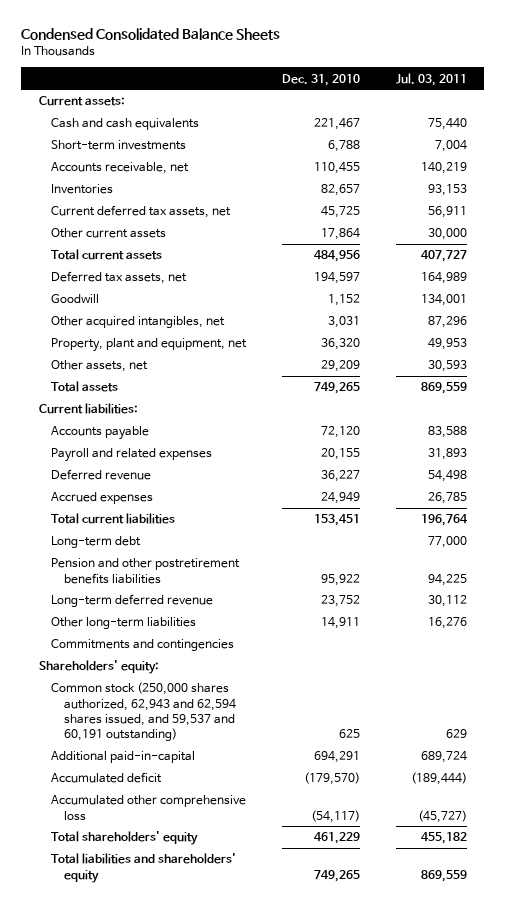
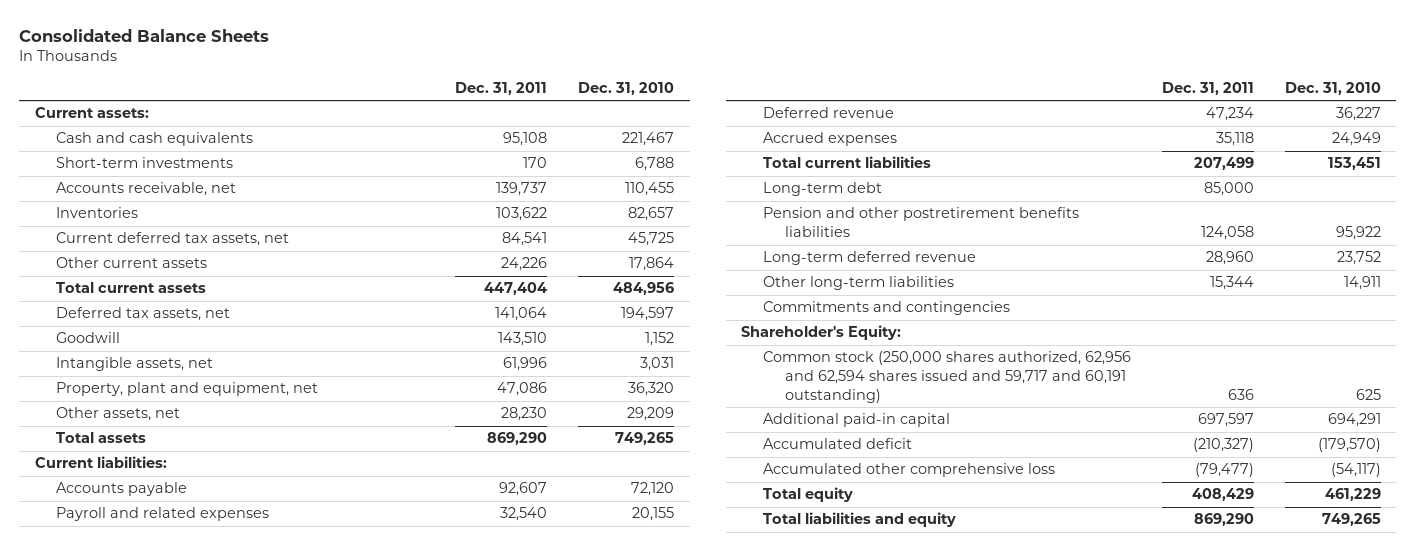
[20,28,280,41] Condensed Consolidated Balance Sheets -> [19,28,270,42] Consolidated Balance Sheets
[395,72,467,86] Jul. 03, 2011 -> none
none -> [455,81,548,95] Dec. 31, 2011
[51,316,226,329] Other acquired intangibles, net -> [56,357,214,372] Intangible assets, net
[38,660,159,675] Shareholders' equity: -> [741,325,902,341] Shareholder's Equity:
[51,682,237,742] Common stock (250,000 shares authorized, 62,943 and 62,594 shares issued, and 59,537 and 60,191 outstanding) -> [762,351,1131,403] Common stock (250,000 shares authorized, 62,956 and 62,594 shares issued and 59,717 and 60,191 outstanding)
[51,751,196,764] Additional paid-in-capital -> [762,413,950,428] Additional paid-in capital
[51,831,199,846] Total shareholders' equity -> [762,487,853,503] Total equity
[51,853,237,883] Total liabilities and shareholders' equity -> [762,512,956,528] Total liabilities and equity

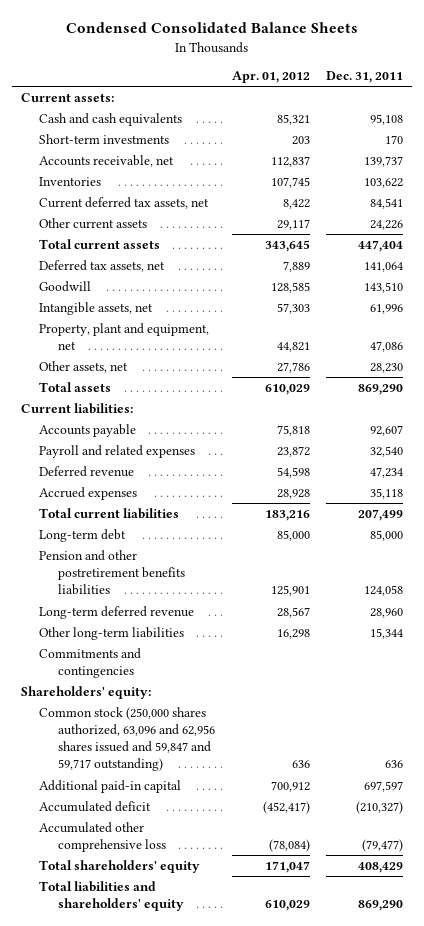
[19,28,270,42] Consolidated Balance Sheets -> [66,22,359,34] Condensed Consolidated Balance Sheets
[578,81,675,95] Dec. 31, 2010 -> none
none -> [231,70,310,83] Apr. 01, 2012
[741,325,902,341] Shareholder's Equity: -> [20,685,151,699] Shareholders' equity:
[762,351,1131,403] Common stock (250,000 shares authorized, 62,956 and 62,594 shares issued and 59,717 and 60,191 outstanding) -> [39,706,215,772] Common stock (250,000 shares authorized, 63,096 and 62,956 shares issued and 59,847 and 59,717 outstanding)
[762,487,853,503] Total equity -> [39,859,201,873] Total shareholders' equity
[762,512,956,528] Total liabilities and equity -> [39,880,184,912] Total liabilities and shareholders' equity

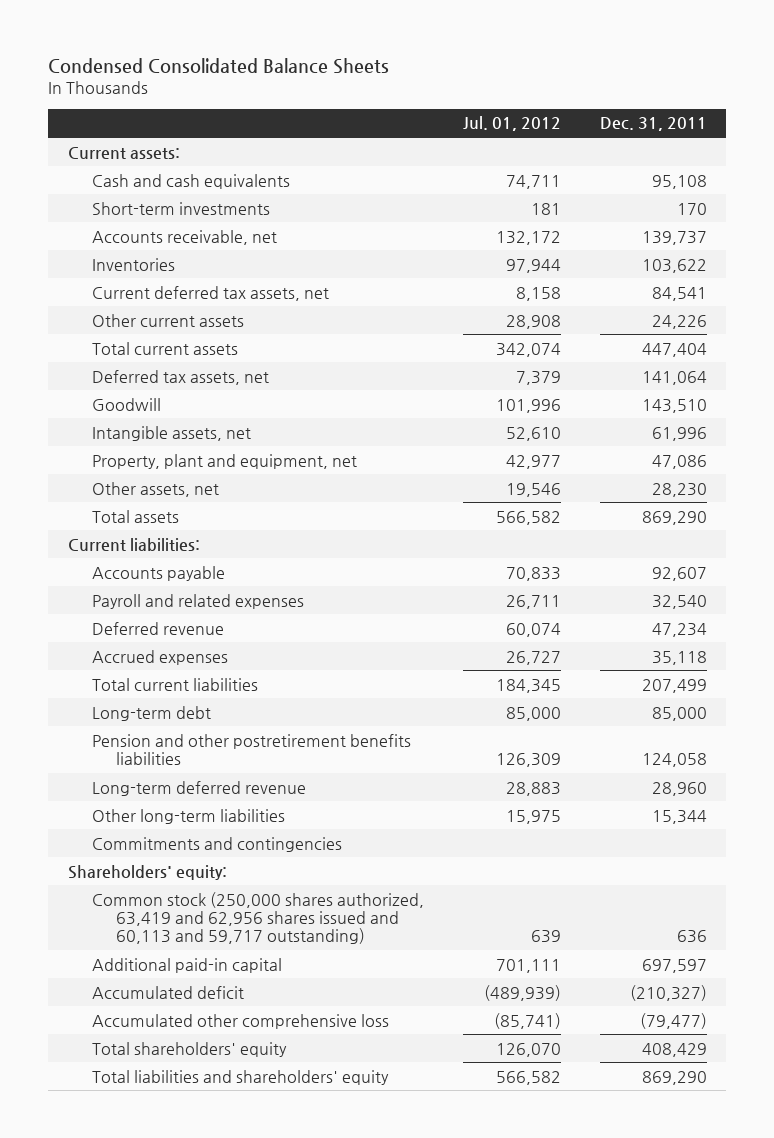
[231,70,310,83] Apr. 01, 2012 -> none
none -> [462,116,561,132] Jul. 01, 2012
[39,706,215,772] Common stock (250,000 shares authorized, 63,096 and 62,956 shares issued and 59,847 and 59,717 outstanding) -> [91,891,424,945] Common stock (250,000 shares authorized, 63,419 and 62,956 shares issued and 60,113 and 59,717 outstanding)

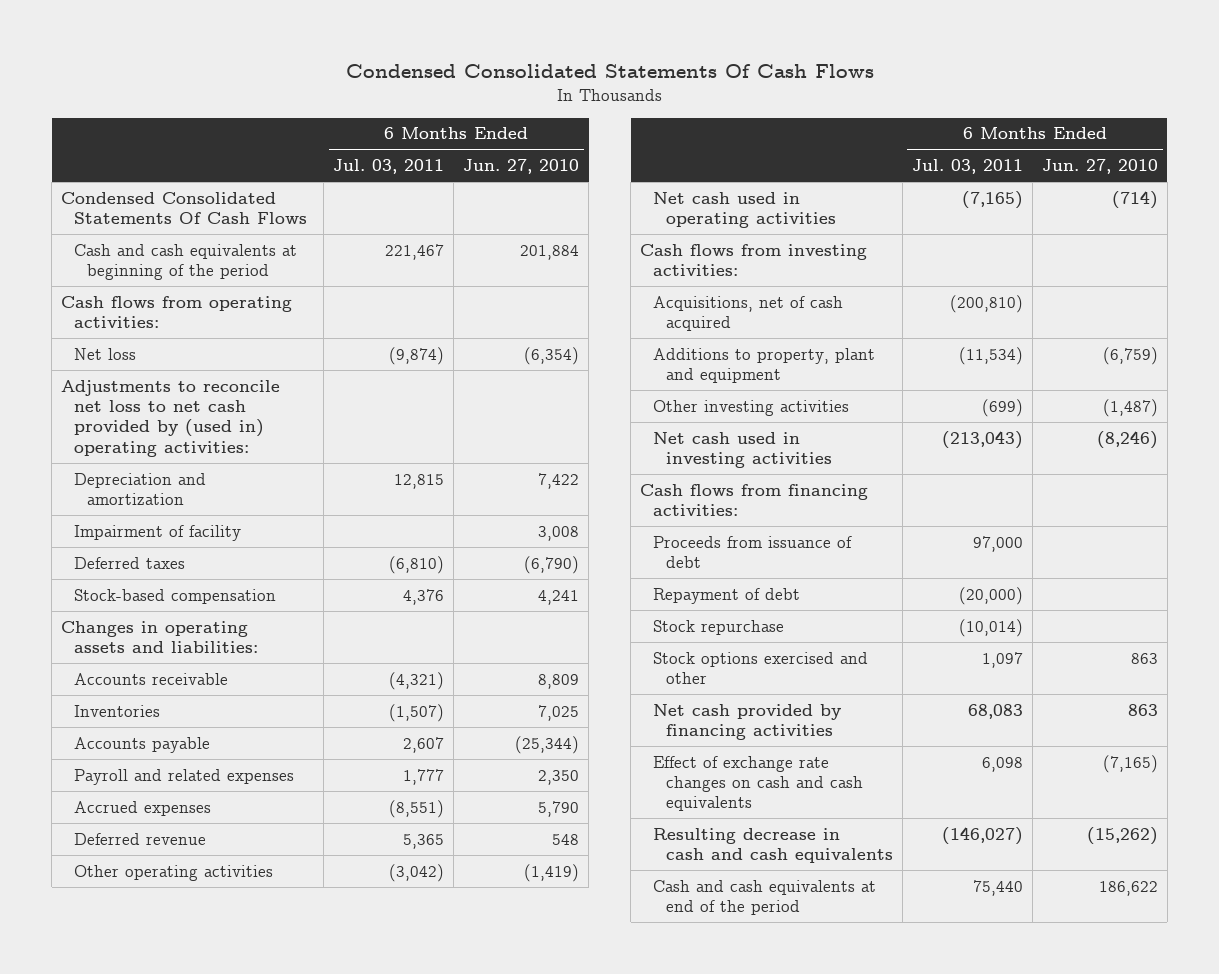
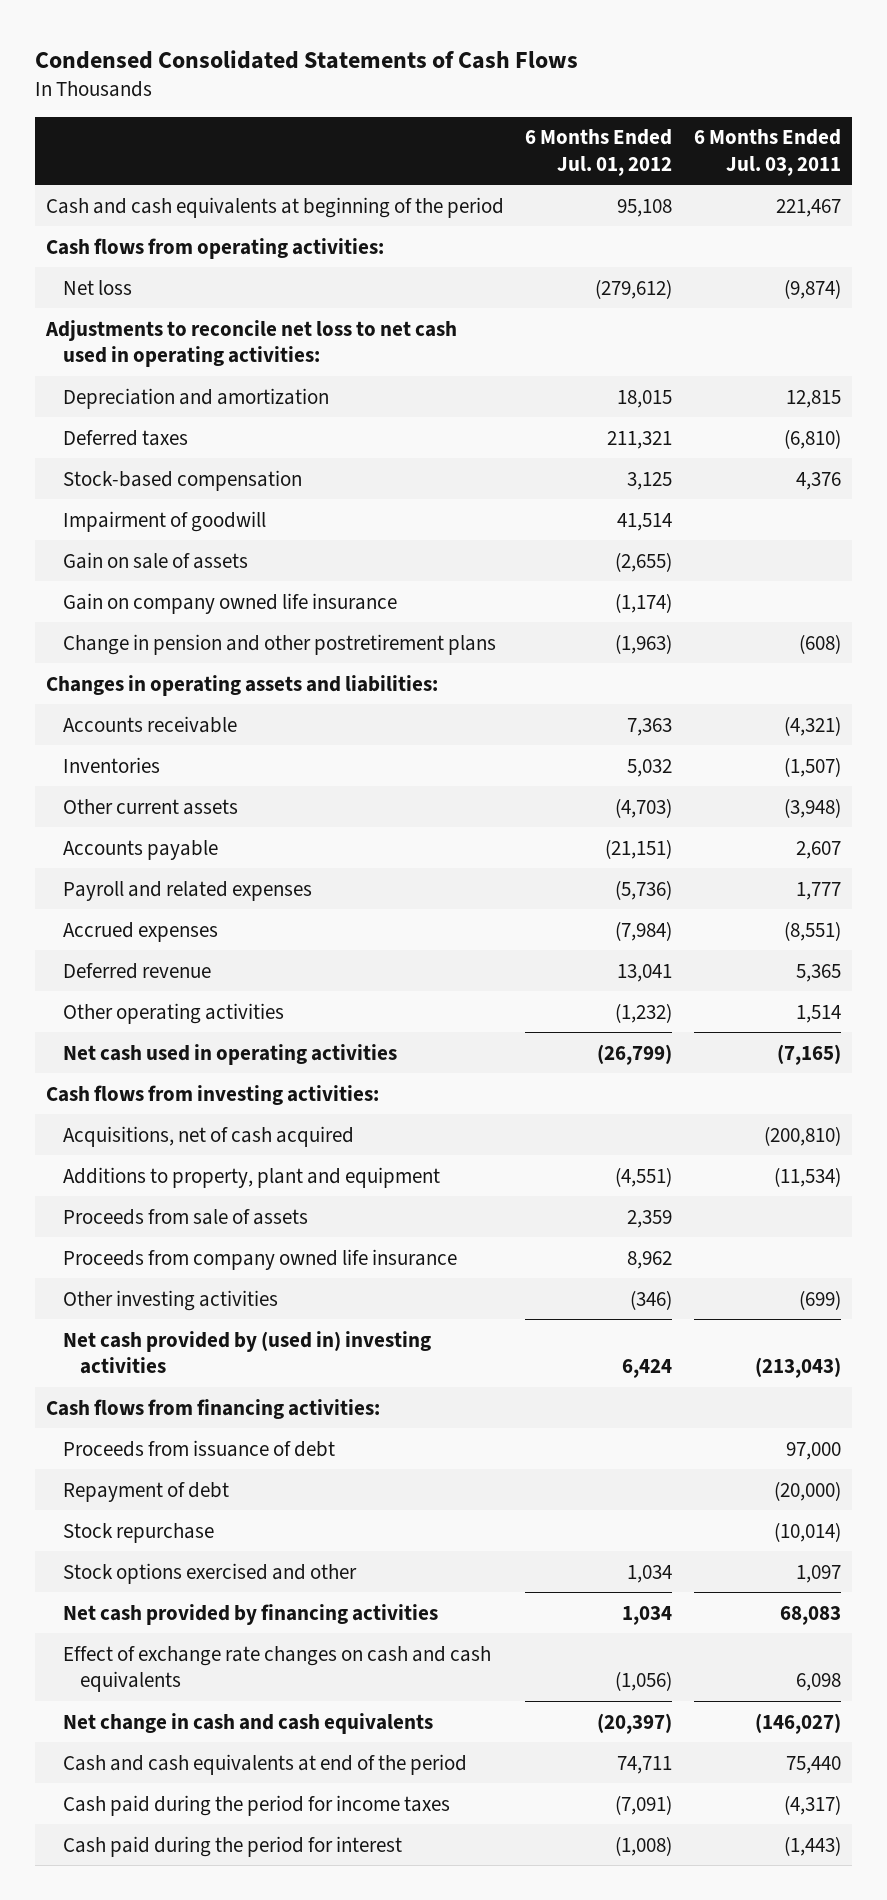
[345,64,874,79] Condensed Consolidated Statements Of Cash Flows -> [35,49,579,69] Condensed Consolidated Statements of Cash Flows
[463,159,580,175] Jun. 27, 2010 -> none
none -> [525,129,673,176] 6 Months Ended Jul. 01, 2012
[61,191,308,225] Condensed Consolidated Statements Of Cash Flows -> none
[61,379,281,457] Adjustments to reconcile net loss to net cash provided by (used in) operating activities: -> [44,319,457,367] Adjustments to reconcile net loss to net cash used in operating activities:
[74,524,242,541] Impairment of facility -> none
none -> [62,510,266,532] Impairment of goodwill
none -> [62,551,248,569] Gain on sale of assets
none -> [62,592,397,614] Gain on company owned life insurance
none -> [62,633,496,655] Change in pension and other postretirement plans
none -> [62,798,238,815] Other current assets
[389,863,445,882] (3,042) -> [795,1004,841,1023] 1,514
none -> [62,1208,308,1225] Proceeds from sale of assets
none -> [62,1248,457,1270] Proceeds from company owned life insurance
[653,431,833,469] Net cash used in investing activities -> [62,1330,431,1374] Net cash provided by (used in) investing activities
[653,827,894,864] Resulting decrease in cash and cash equivalents -> [62,1712,433,1734] Net change in cash and cash equivalents
none -> [62,1794,450,1816] Cash paid during the period for income taxes
none -> [62,1835,402,1857] Cash paid during the period for interest

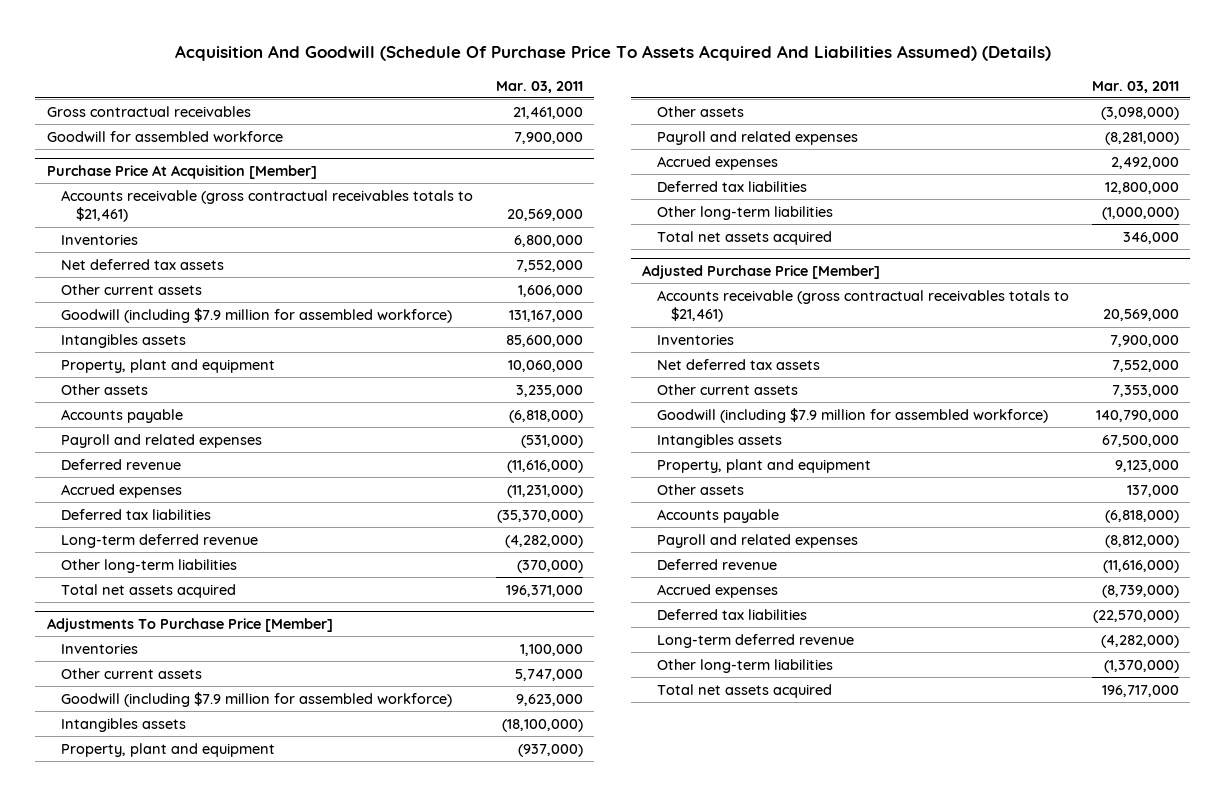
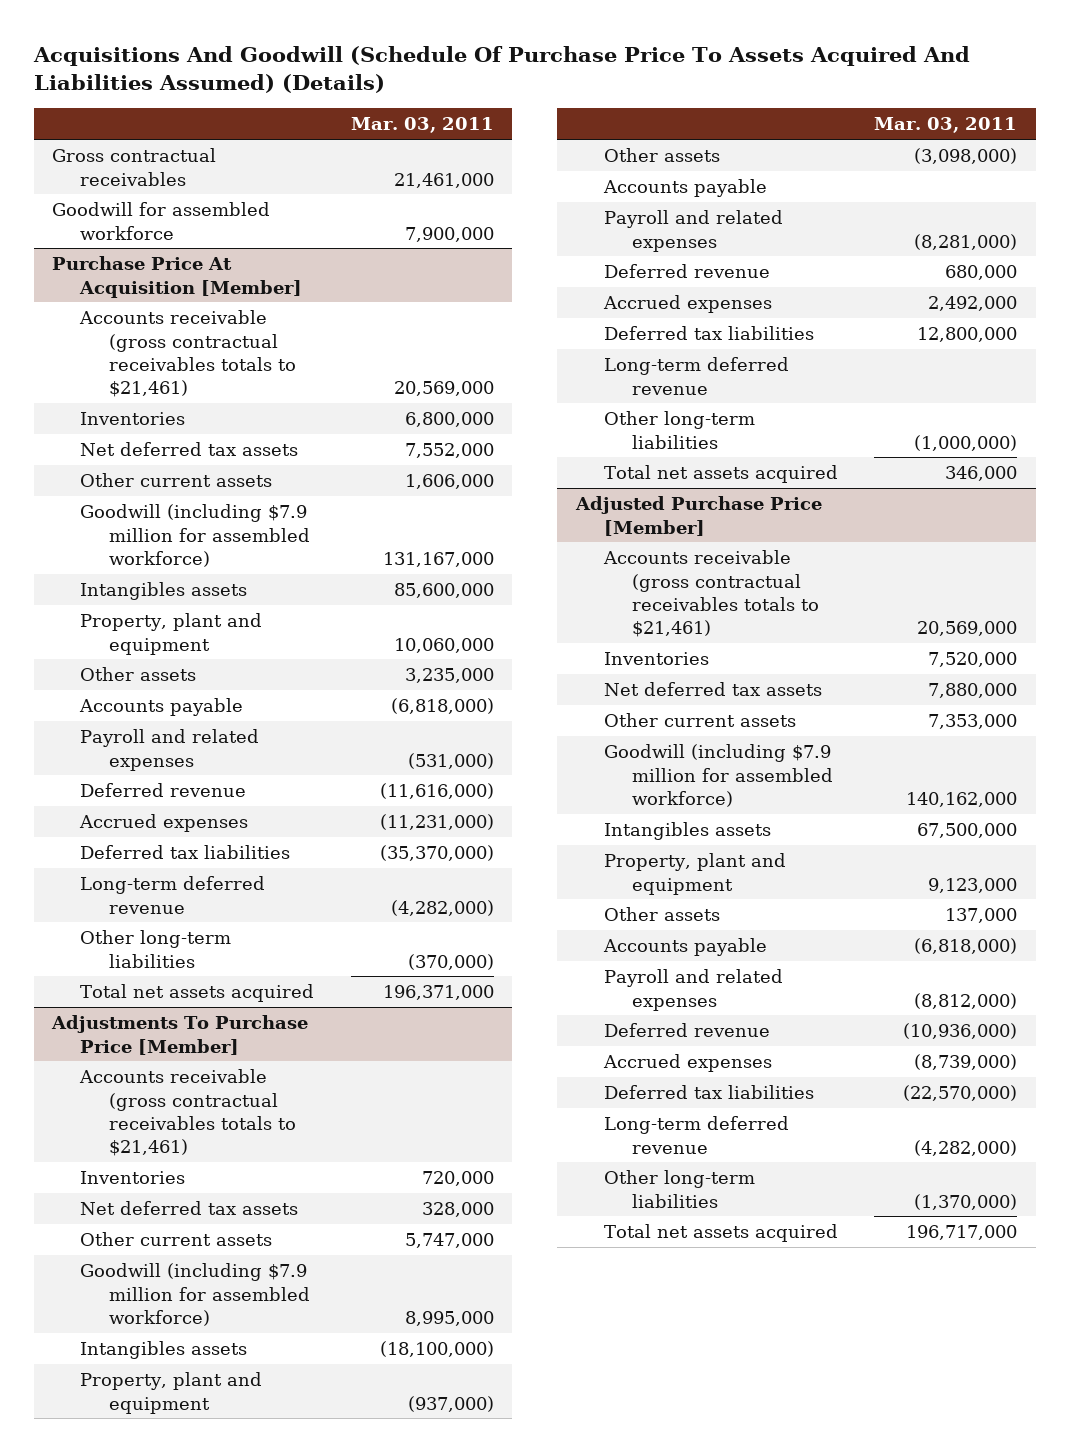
[174,45,1051,62] Acquisition And Goodwill (Schedule Of Purchase Price To Assets Acquired And Liabilities Assumed) (Details) -> [32,46,970,94] Acquisitions And Goodwill (Schedule Of Purchase Price To Assets Acquired And Liabilities Assumed) (Details)
none -> [79,1069,296,1157] Accounts receivable (gross contractual receivables totals to $21,461)
[520,643,584,656] 1,100,000 -> [421,1171,494,1187] 720,000
none -> [80,1201,299,1216] Net deferred tax assets
[516,693,584,706] 9,623,000 -> [404,1310,494,1326] 8,995,000
none -> [603,179,768,198] Accounts payable
none -> [604,264,771,279] Deferred revenue
none -> [604,357,790,395] Long-term deferred revenue
[1109,334,1179,347] 7,900,000 -> [928,652,1018,668] 7,520,000
[1111,359,1179,372] 7,552,000 -> [928,683,1018,699] 7,880,000
[1095,409,1179,422] 140,790,000 -> [906,791,1018,807] 140,162,000
[1102,559,1179,573] (11,616,000) -> [903,1023,1018,1040] (10,936,000)

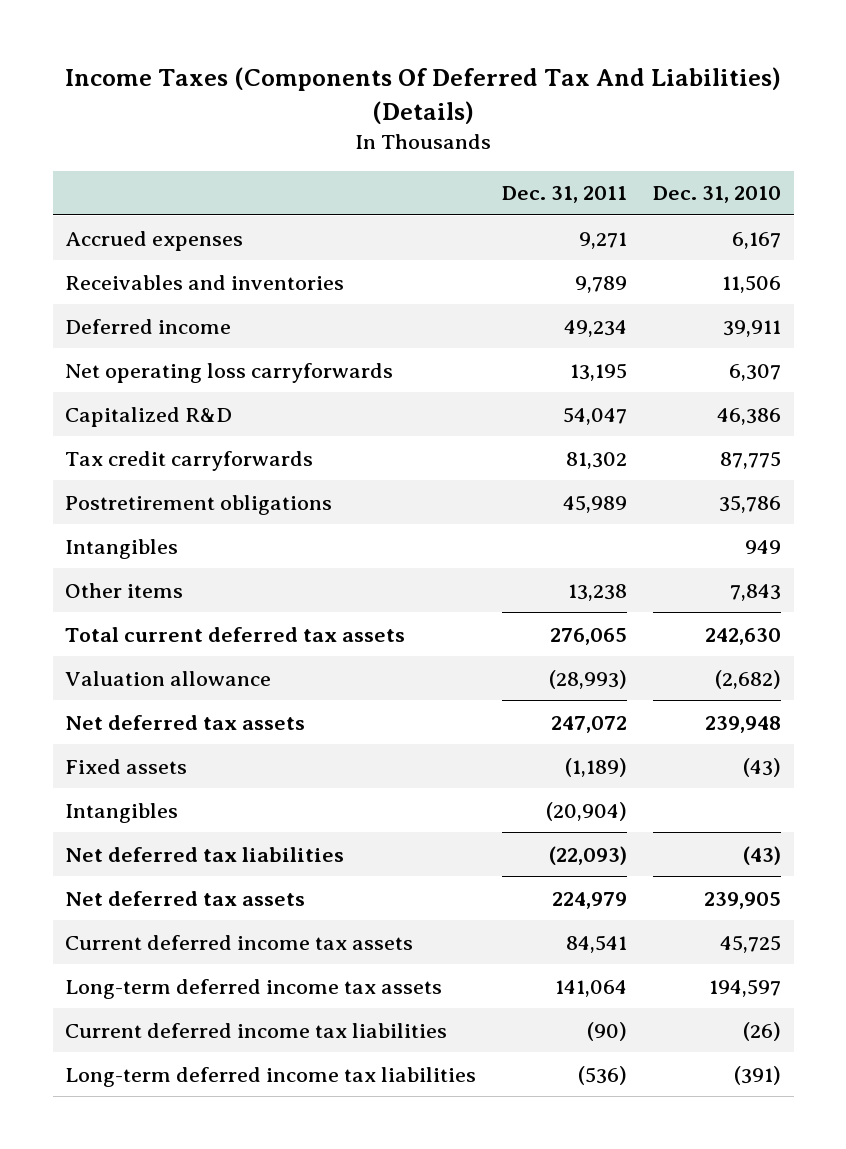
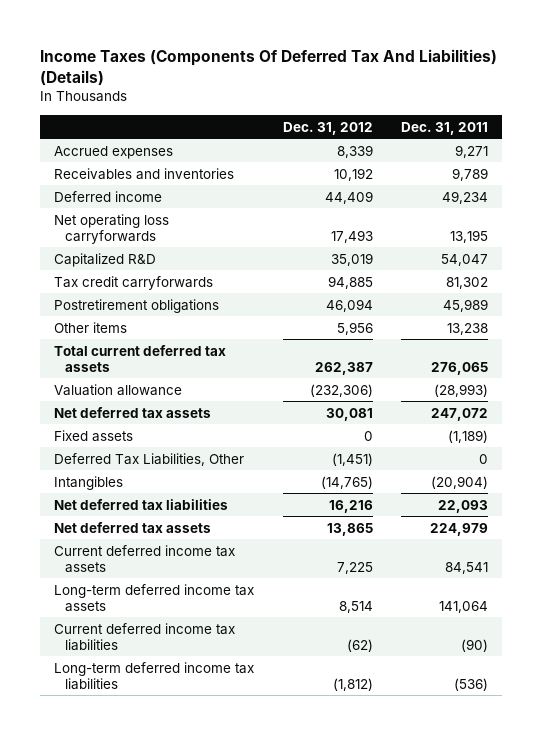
[653,186,782,204] Dec. 31, 2010 -> none
none -> [282,121,373,135] Dec. 31, 2012
[65,538,179,559] Intangibles -> none
none -> [54,452,245,466] Deferred Tax Liabilities, Other
[549,845,628,865] (22,093) -> [437,499,488,513] 22,093

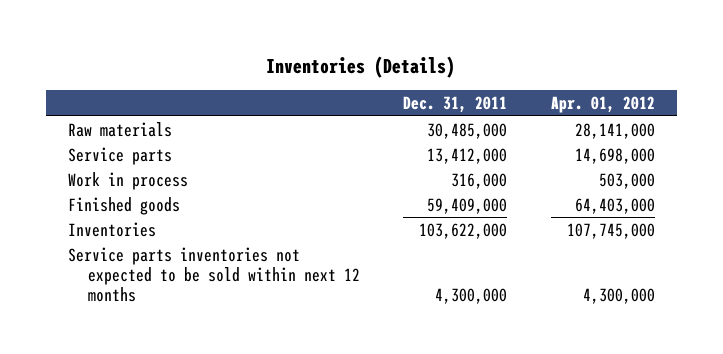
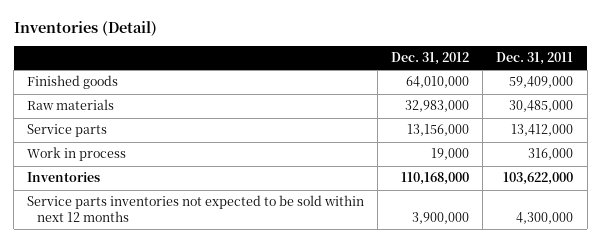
[266,56,456,79] Inventories (Details) -> [13,21,157,37] Inventories (Detail)
[550,96,655,114] Apr. 01, 2012 -> none
none -> [391,52,470,66] Dec. 31, 2012
[67,196,180,215] Finished goods -> [27,75,119,90] Finished goods

